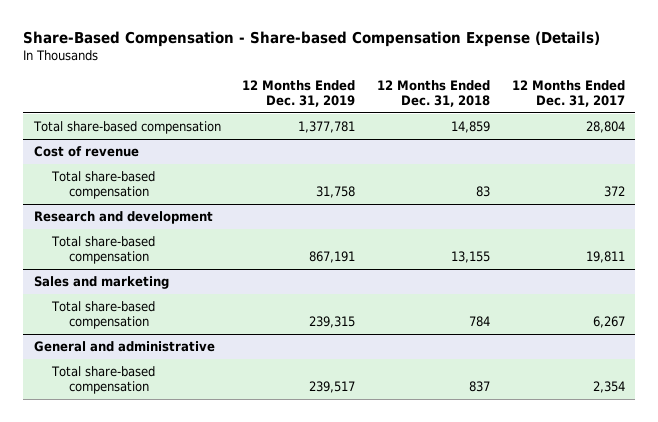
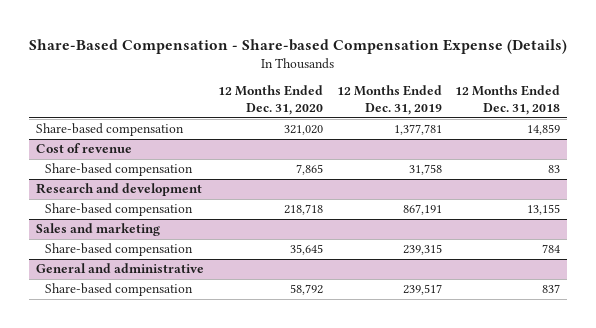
[511,79,625,107] 12 Months Ended Dec. 31, 2017 -> none
none -> [217,85,323,115] 12 Months Ended Dec. 31, 2020
[32,121,221,135] Total share-based compensation -> [35,123,184,137] Share-based compensation
[50,171,155,200] Total share-based compensation -> [45,163,194,177] Share-based compensation
[50,236,155,265] Total share-based compensation -> [45,203,194,217] Share-based compensation
[50,301,155,330] Total share-based compensation -> [45,243,194,257] Share-based compensation
[50,366,155,395] Total share-based compensation -> [45,283,194,297] Share-based compensation

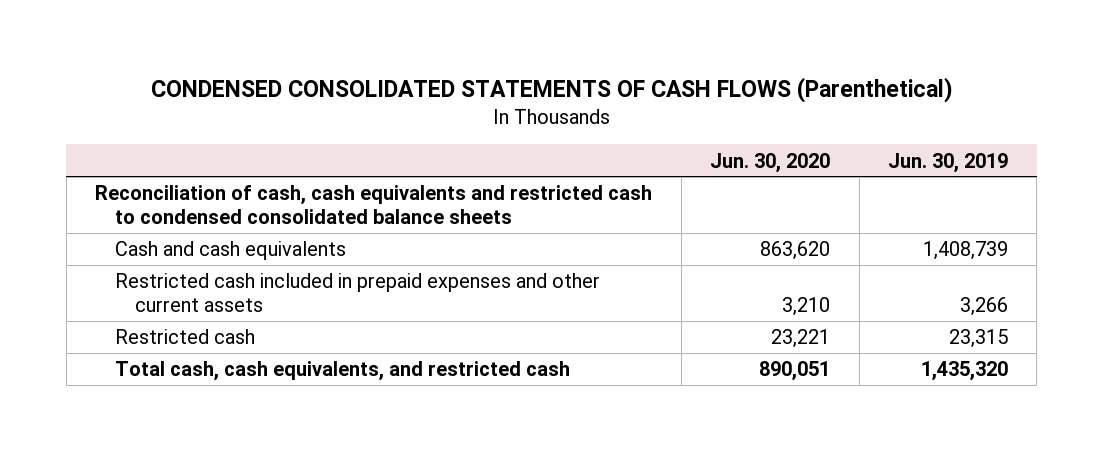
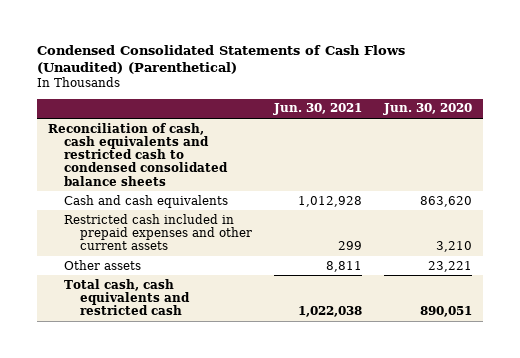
[150,77,953,104] CONDENSED CONSOLIDATED STATEMENTS OF CASH FLOWS (Parenthetical) -> [36,44,405,75] Condensed Consolidated Statements of Cash Flows (Unaudited) (Parenthetical)
[887,152,1008,173] Jun. 30, 2019 -> none
none -> [272,103,362,116] Jun. 30, 2021
[115,329,256,345] Restricted cash -> [63,259,141,270] Other assets
[115,361,571,382] Total cash, cash equivalents, and restricted cash -> [63,278,190,316] Total cash, cash equivalents and restricted cash

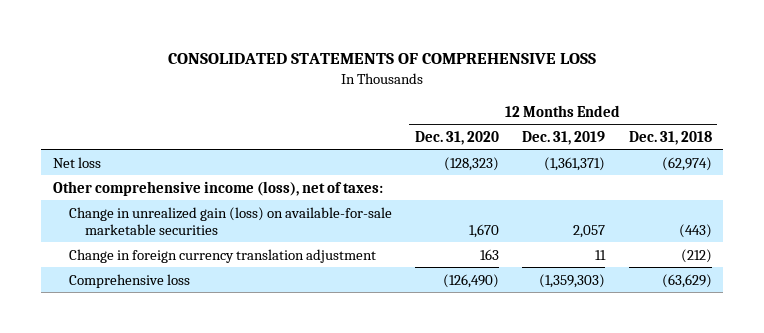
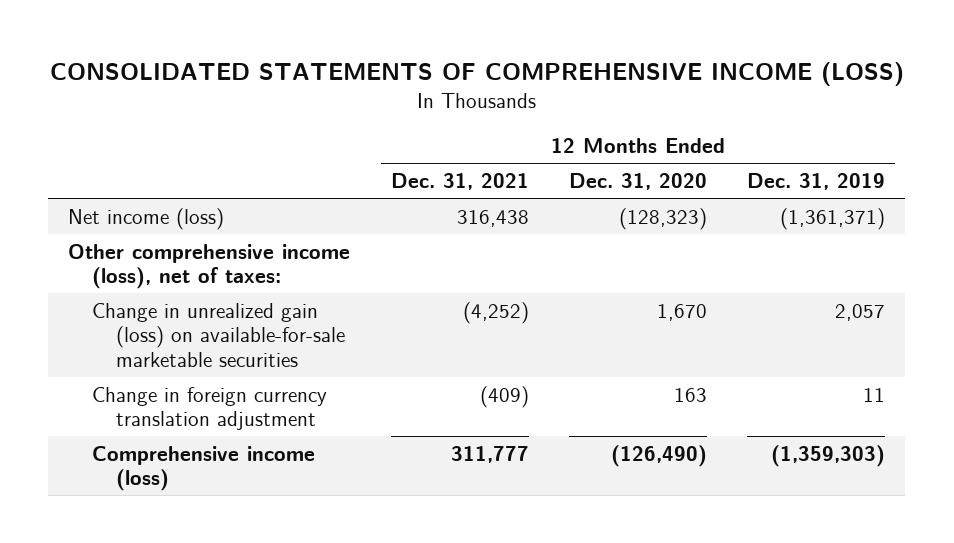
[168,53,597,65] CONSOLIDATED STATEMENTS OF COMPREHENSIVE LOSS -> [49,62,904,87] CONSOLIDATED STATEMENTS OF COMPREHENSIVE INCOME (LOSS)
[628,130,712,145] Dec. 31, 2018 -> none
none -> [390,173,529,191] Dec. 31, 2021
[52,156,101,168] Net loss -> [68,207,225,230] Net income (loss)
[68,273,190,288] Comprehensive loss -> [92,445,316,492] Comprehensive income (loss)

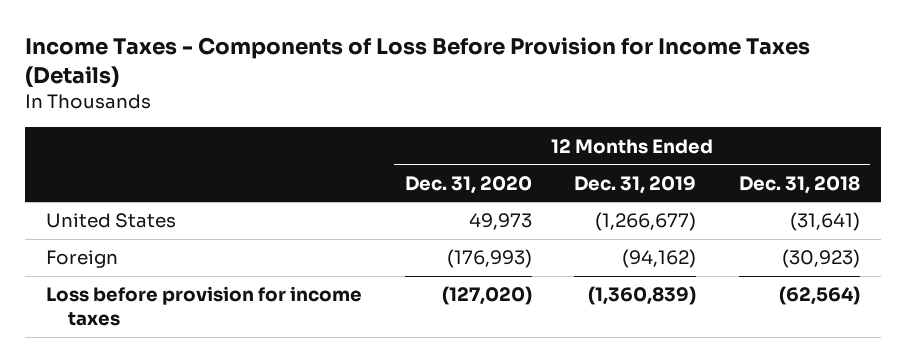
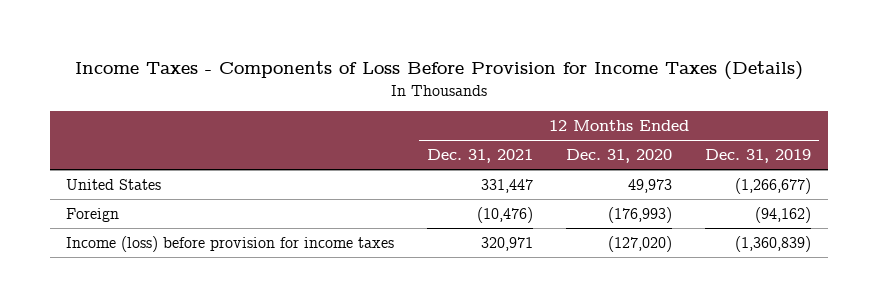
[738,175,860,194] Dec. 31, 2018 -> none
none -> [427,149,534,164] Dec. 31, 2021
[46,286,363,327] Loss before provision for income taxes -> [66,235,395,252] Income (loss) before provision for income taxes

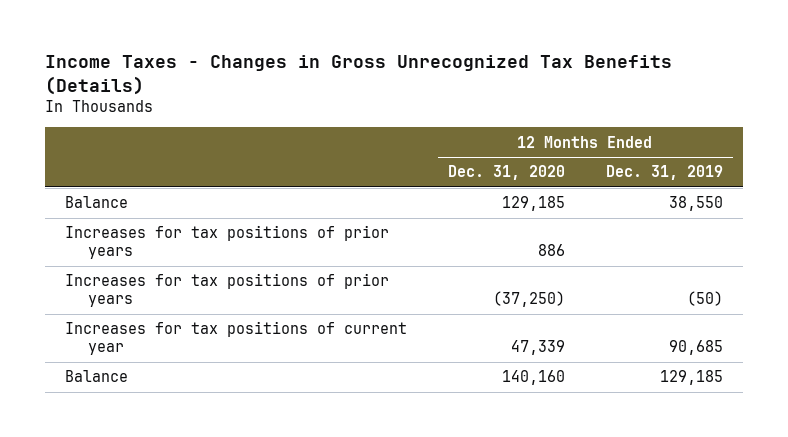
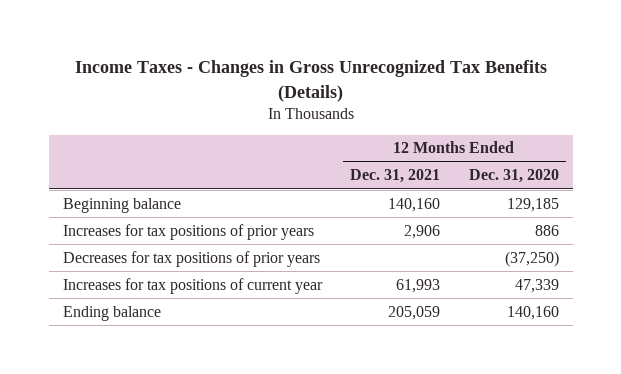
[605,165,723,181] Dec. 31, 2019 -> none
none -> [350,169,441,184] Dec. 31, 2021
[65,196,129,209] Balance -> [62,197,181,213] Beginning balance
[65,273,390,308] Increases for tax positions of prior years -> [62,250,320,267] Decreases for tax positions of prior years
[65,370,129,383] Balance -> [62,305,161,321] Ending balance

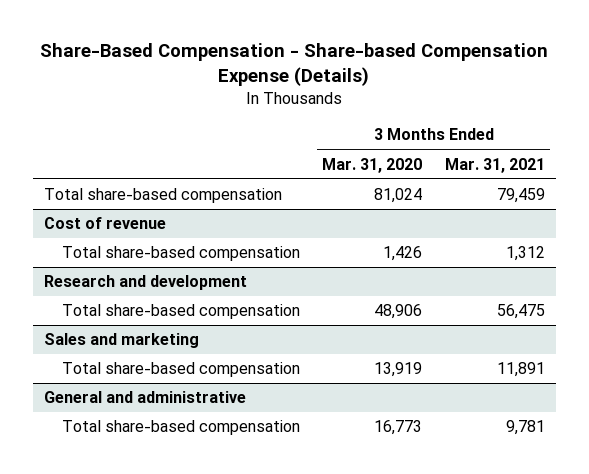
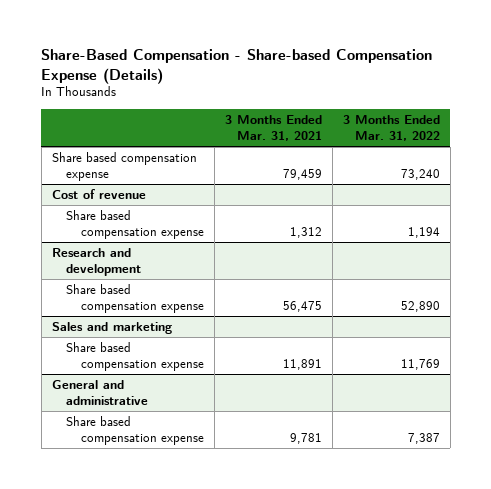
[322,157,423,173] Mar. 31, 2020 -> none
none -> [342,114,440,141] 3 Months Ended Mar. 31, 2022
[43,188,282,204] Total share-based compensation -> [51,152,197,182] Share based compensation expense
[62,246,301,262] Total share-based compensation -> [66,210,204,240] Share based compensation expense
[62,304,301,320] Total share-based compensation -> [66,284,204,314] Share based compensation expense
[62,362,301,378] Total share-based compensation -> [66,342,204,372] Share based compensation expense
[62,420,301,436] Total share-based compensation -> [66,416,204,446] Share based compensation expense

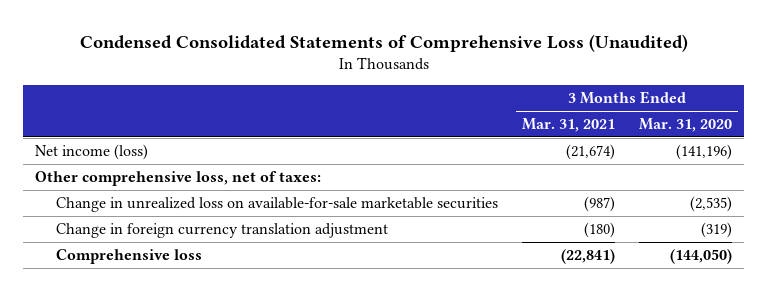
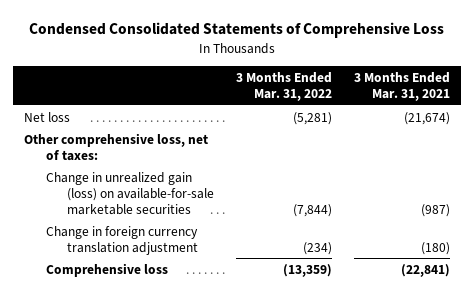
[79,33,688,52] Condensed Consolidated Statements of Comprehensive Loss (Unaudited) -> [29,22,445,39] Condensed Consolidated Statements of Comprehensive Loss
[639,118,733,133] Mar. 31, 2020 -> none
none -> [235,71,332,101] 3 Months Ended Mar. 31, 2022
[35,144,149,161] Net income (loss) -> [24,111,71,122] Net loss
[56,197,499,213] Change in unrealized loss on available-for-sale marketable securities -> [45,171,214,215] Change in unrealized gain (loss) on available-for-sale marketable securities

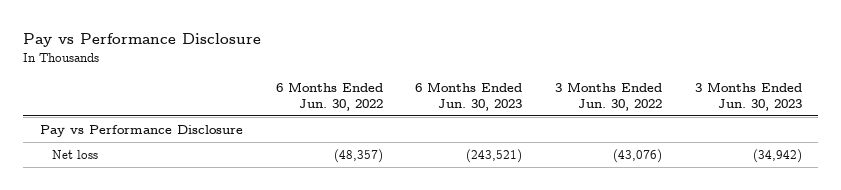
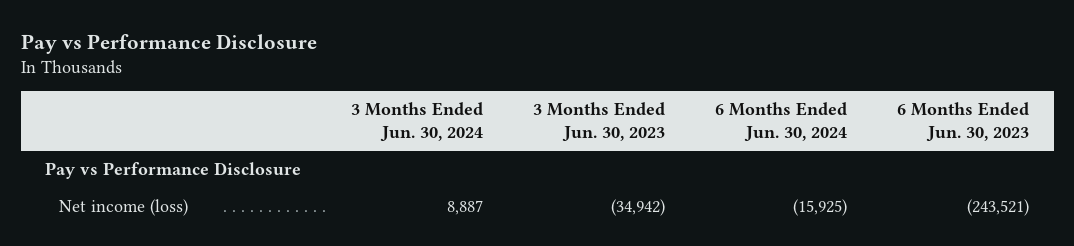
[275,81,383,111] 6 Months Ended Jun. 30, 2022 -> none
[554,81,662,111] 3 Months Ended Jun. 30, 2022 -> none
none -> [351,102,484,142] 3 Months Ended Jun. 30, 2024
none -> [715,102,848,142] 6 Months Ended Jun. 30, 2024
[51,150,98,160] Net loss -> [58,199,188,217] Net income (loss)

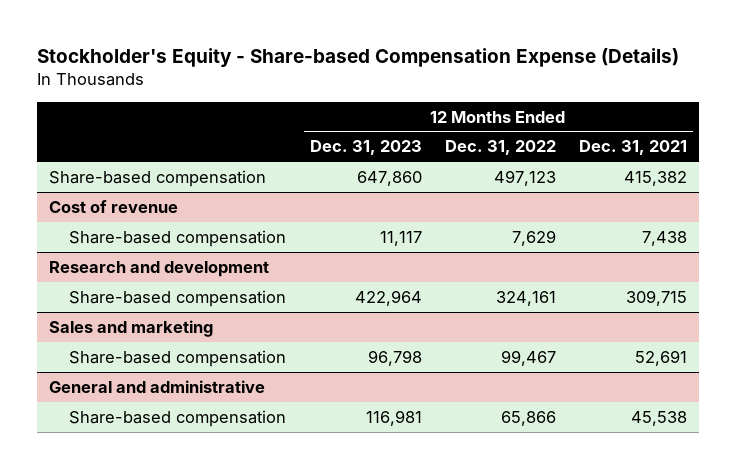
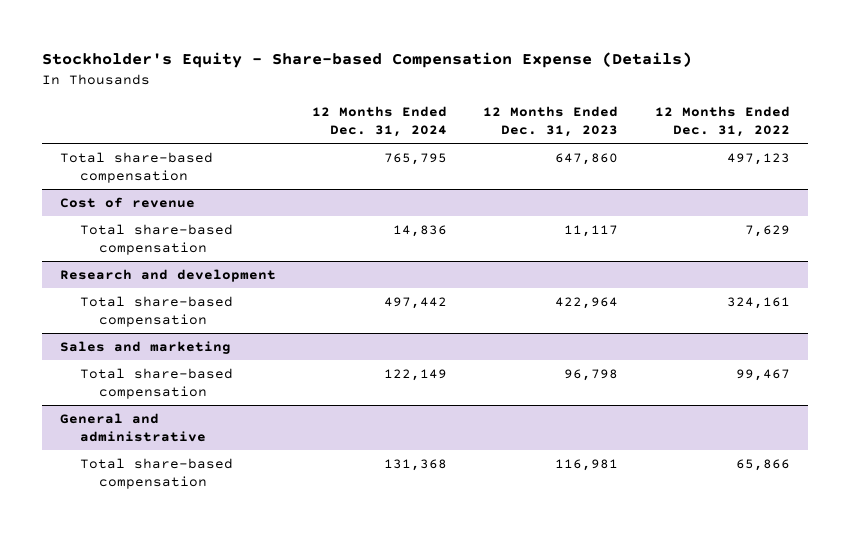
[578,140,687,156] Dec. 31, 2021 -> none
none -> [312,106,448,138] 12 Months Ended Dec. 31, 2024
[48,169,266,187] Share-based compensation -> [59,151,213,183] Total share-based compensation
[69,229,287,247] Share-based compensation -> [79,223,233,255] Total share-based compensation
[69,289,287,307] Share-based compensation -> [79,295,233,327] Total share-based compensation
[69,349,287,367] Share-based compensation -> [79,367,233,399] Total share-based compensation
[69,409,287,427] Share-based compensation -> [79,457,233,489] Total share-based compensation

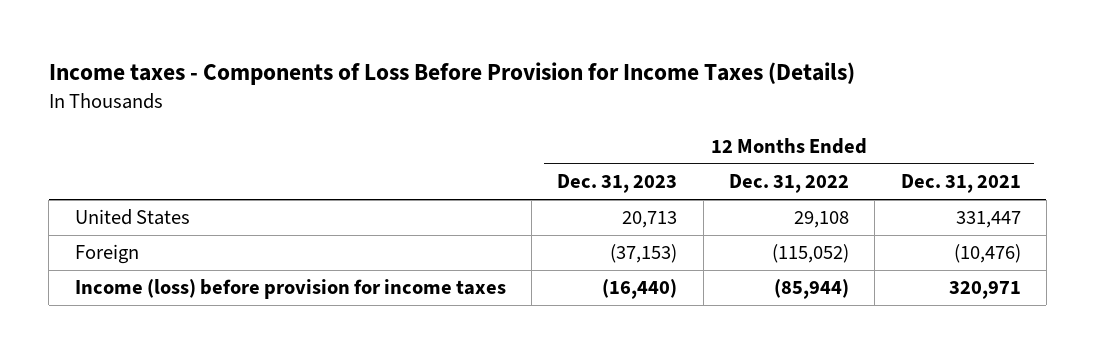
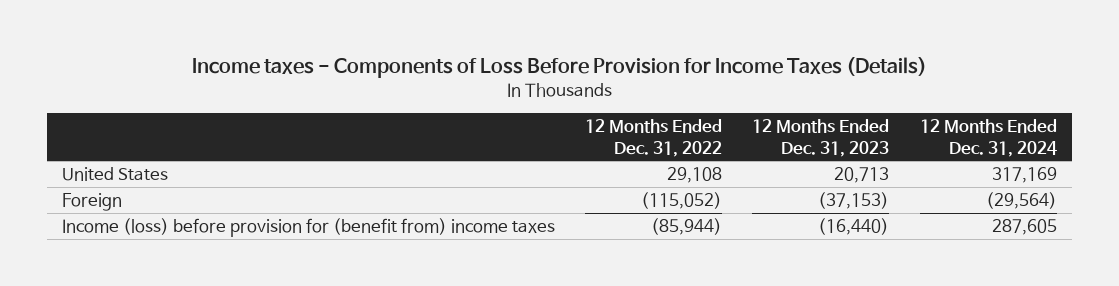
[900,174,1021,194] Dec. 31, 2021 -> none
none -> [919,119,1057,157] 12 Months Ended Dec. 31, 2024
[74,279,506,300] Income (loss) before provision for income taxes -> [62,217,556,237] Income (loss) before provision for (benefit from) income taxes

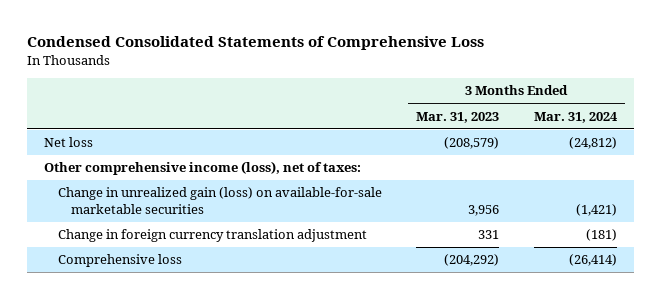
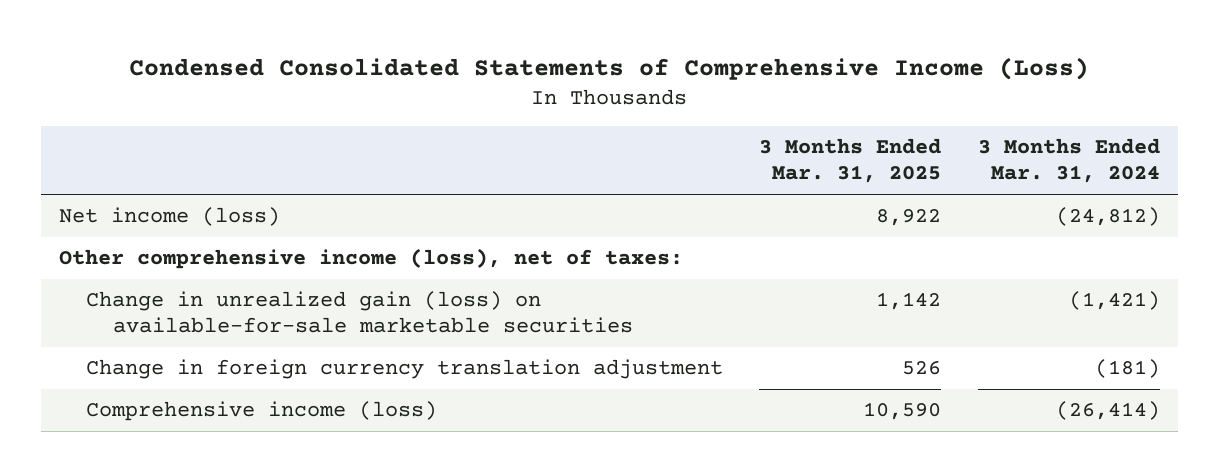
[27,36,485,51] Condensed Consolidated Statements of Comprehensive Loss -> [129,56,1090,80] Condensed Consolidated Statements of Comprehensive Income (Loss)
[416,111,500,123] Mar. 31, 2023 -> none
none -> [759,138,942,184] 3 Months Ended Mar. 31, 2025
[44,137,94,148] Net loss -> [59,207,281,227] Net income (loss)
[57,254,182,268] Comprehensive loss -> [86,401,438,422] Comprehensive income (loss)

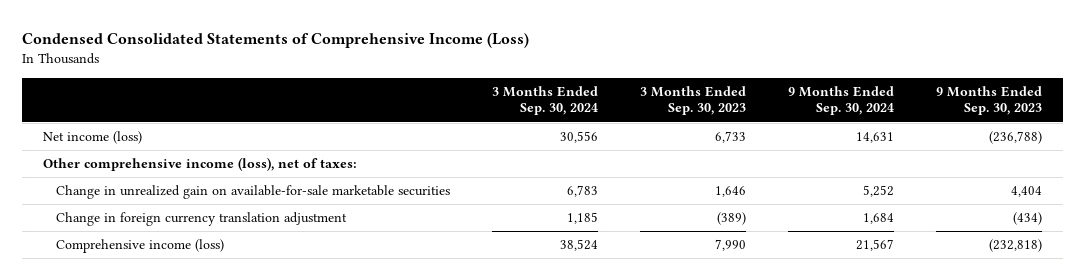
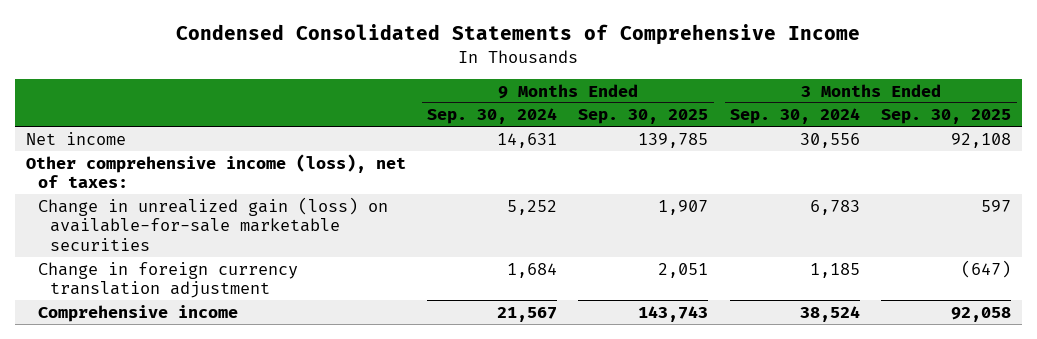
[22,33,530,49] Condensed Consolidated Statements of Comprehensive Income (Loss) -> [176,24,861,46] Condensed Consolidated Statements of Comprehensive Income
[640,85,747,116] 3 Months Ended Sep. 30, 2023 -> none
[936,85,1043,116] 9 Months Ended Sep. 30, 2023 -> none
none -> [578,109,709,125] Sep. 30, 2025
none -> [881,109,1012,125] Sep. 30, 2025
[43,131,143,145] Net income (loss) -> [25,131,126,145] Net income
[55,185,450,200] Change in unrealized gain on available-for-sale marketable securities -> [37,196,388,251] Change in unrealized gain (loss) on available-for-sale marketable securities
[55,239,224,254] Comprehensive income (loss) -> [37,304,238,322] Comprehensive income

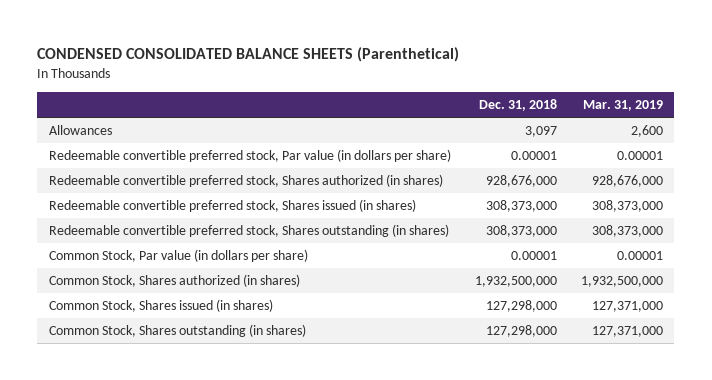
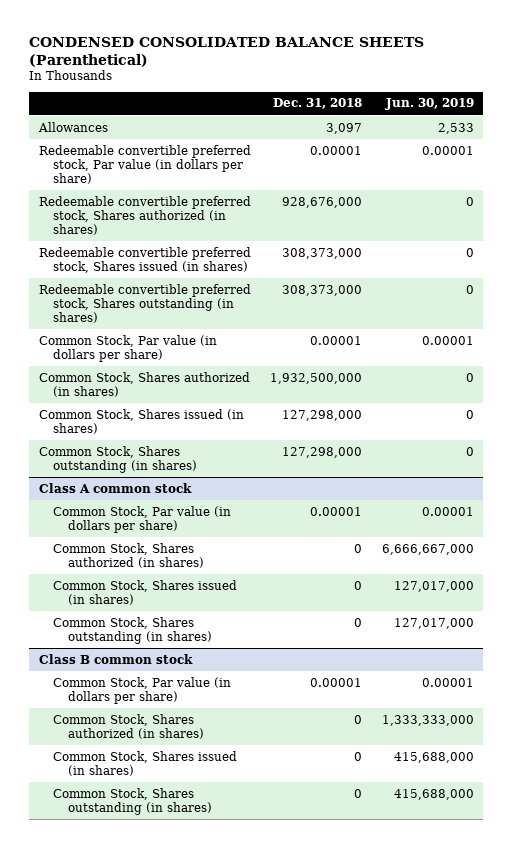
[582,100,663,112] Mar. 31, 2019 -> none
none -> [384,98,474,111] Jun. 30, 2019
none -> [38,482,192,493] Class A common stock
none -> [53,505,232,533] Common Stock, Par value (in dollars per share)
none -> [53,542,205,568] Common Stock, Shares authorized (in shares)
none -> [53,579,238,605] Common Stock, Shares issued (in shares)
none -> [53,616,213,644] Common Stock, Shares outstanding (in shares)
none -> [38,653,193,664] Class B common stock
none -> [53,676,232,704] Common Stock, Par value (in dollars per share)
none -> [53,713,205,739] Common Stock, Shares authorized (in shares)
none -> [53,750,238,776] Common Stock, Shares issued (in shares)
none -> [53,787,213,815] Common Stock, Shares outstanding (in shares)

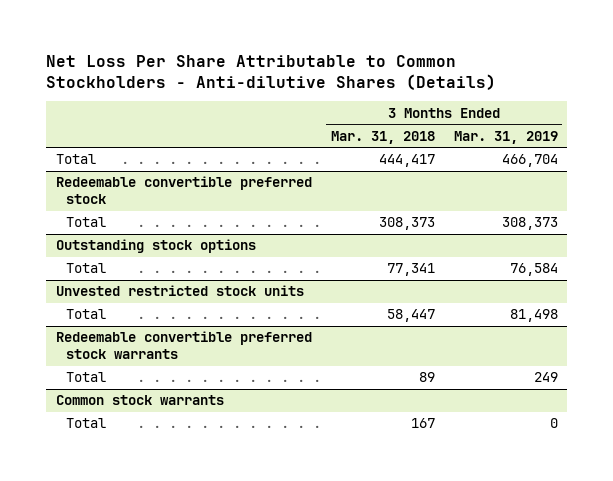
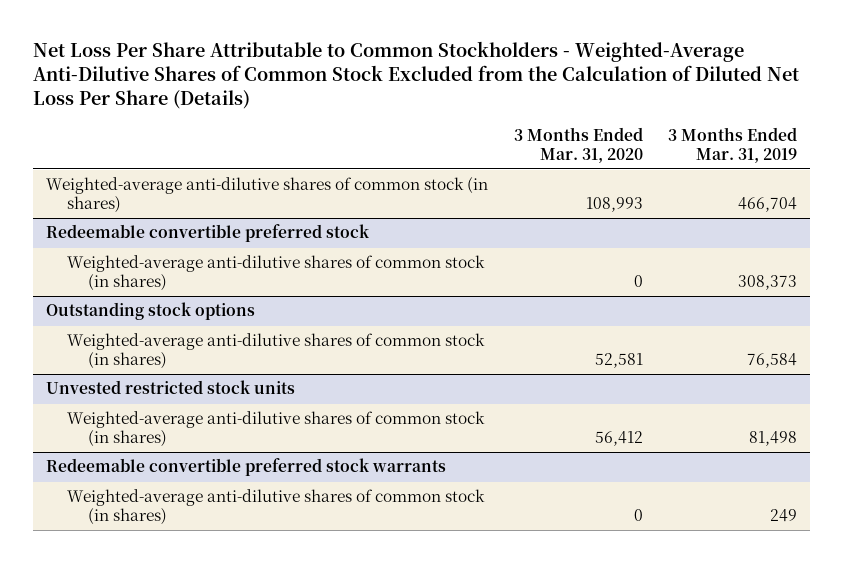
[45,54,496,90] Net Loss Per Share Attributable to Common Stockholders - Anti-dilutive Shares (Details) -> [32,40,799,110] Net Loss Per Share Attributable to Common Stockholders - Weighted-Average Anti-Dilutive Shares of Common Stock Excluded from the Calculation of Diluted Net Loss Per Share (Details)
[330,130,435,144] Mar. 31, 2018 -> none
none -> [513,127,643,163] 3 Months Ended Mar. 31, 2020
[55,154,96,165] Total -> [45,177,488,213] Weighted-average anti-dilutive shares of common stock (in shares)
[65,217,106,228] Total -> [66,255,485,291] Weighted-average anti-dilutive shares of common stock (in shares)
[65,263,106,274] Total -> [66,333,485,369] Weighted-average anti-dilutive shares of common stock (in shares)
[65,309,106,320] Total -> [66,411,485,447] Weighted-average anti-dilutive shares of common stock (in shares)
[55,395,224,406] Common stock warrants -> none
[65,418,106,429] Total -> none
[65,372,106,383] Total -> [66,489,485,525] Weighted-average anti-dilutive shares of common stock (in shares)

